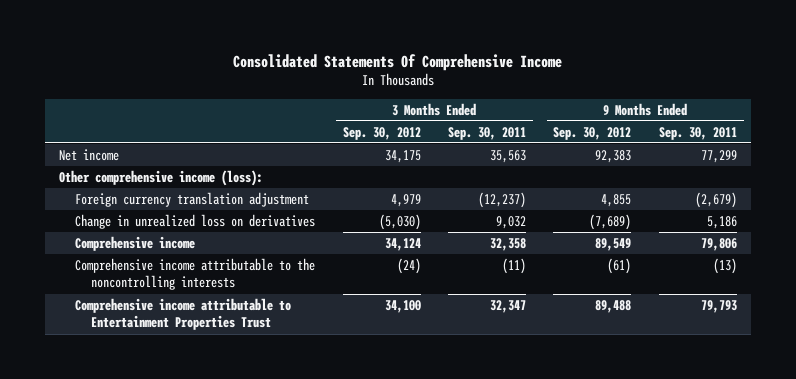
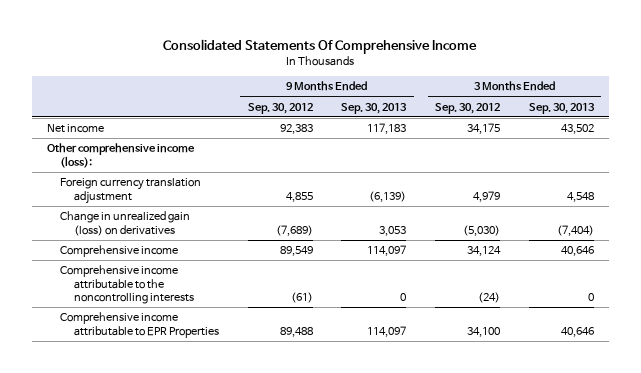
[447,126,526,140] Sep. 30, 2011 -> none
[658,126,737,140] Sep. 30, 2011 -> none
none -> [341,102,408,114] Sep. 30, 2013
none -> [529,102,596,114] Sep. 30, 2013
[75,213,316,229] Change in unrealized loss on derivatives -> [60,211,191,236] Change in unrealized gain (loss) on derivatives
[75,297,292,331] Comprehensive income attributable to Entertainment Properties Trust -> [60,312,219,338] Comprehensive income attributable to EPR Properties

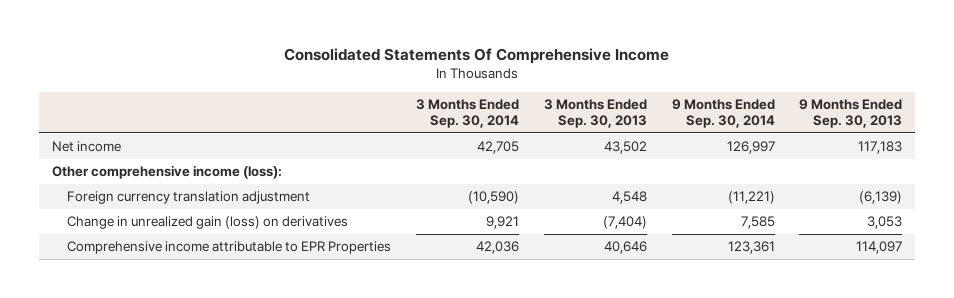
[247,102,313,114] Sep. 30, 2012 -> none
[435,102,501,114] Sep. 30, 2012 -> none
none -> [416,98,520,129] 3 Months Ended Sep. 30, 2014
none -> [671,98,775,129] 9 Months Ended Sep. 30, 2014
[60,245,179,258] Comprehensive income -> none
[60,265,194,304] Comprehensive income attributable to the noncontrolling interests -> none

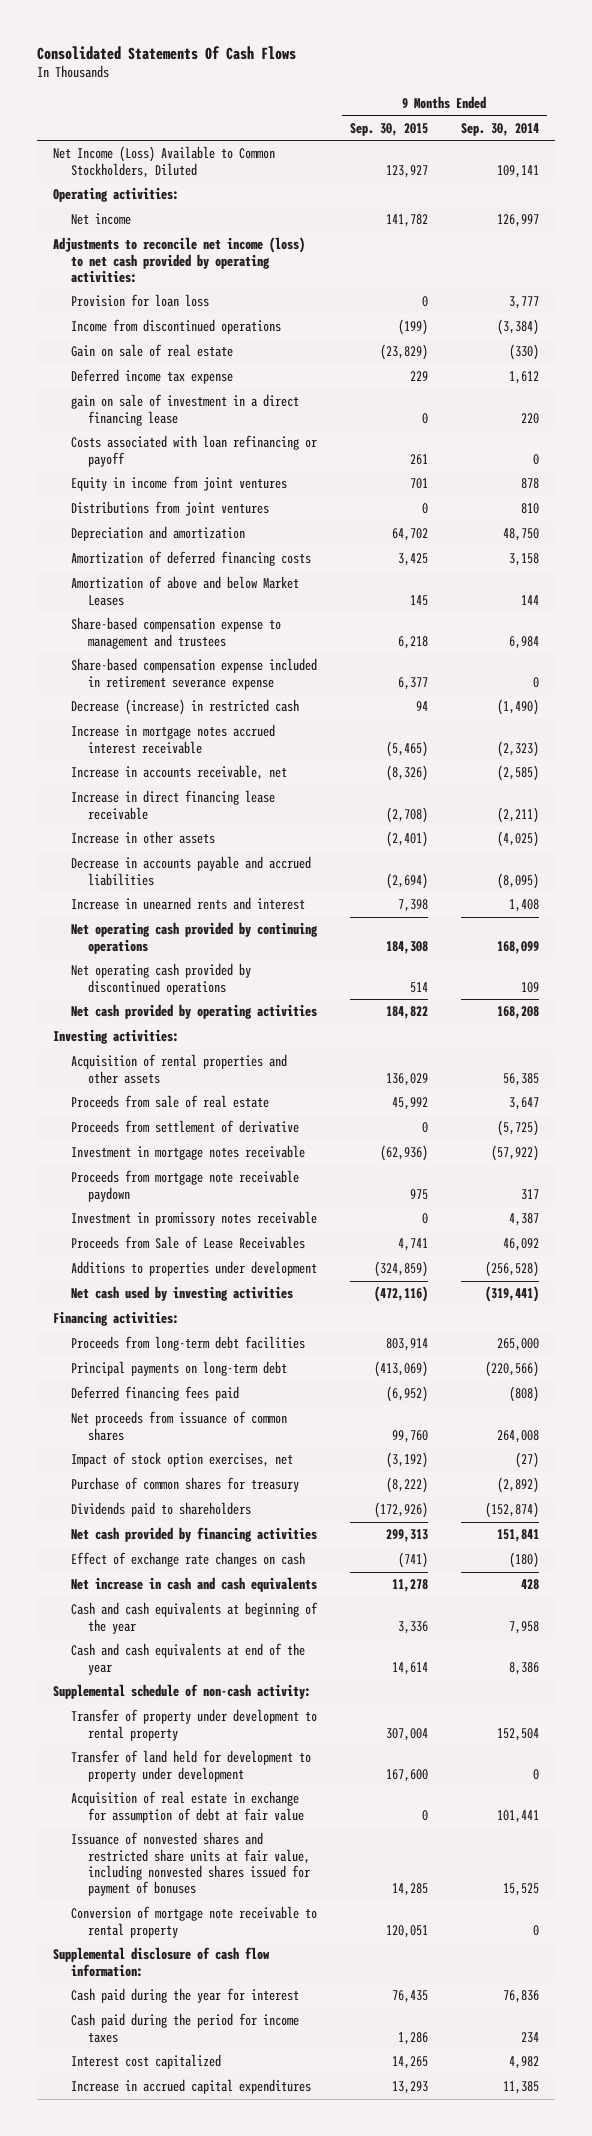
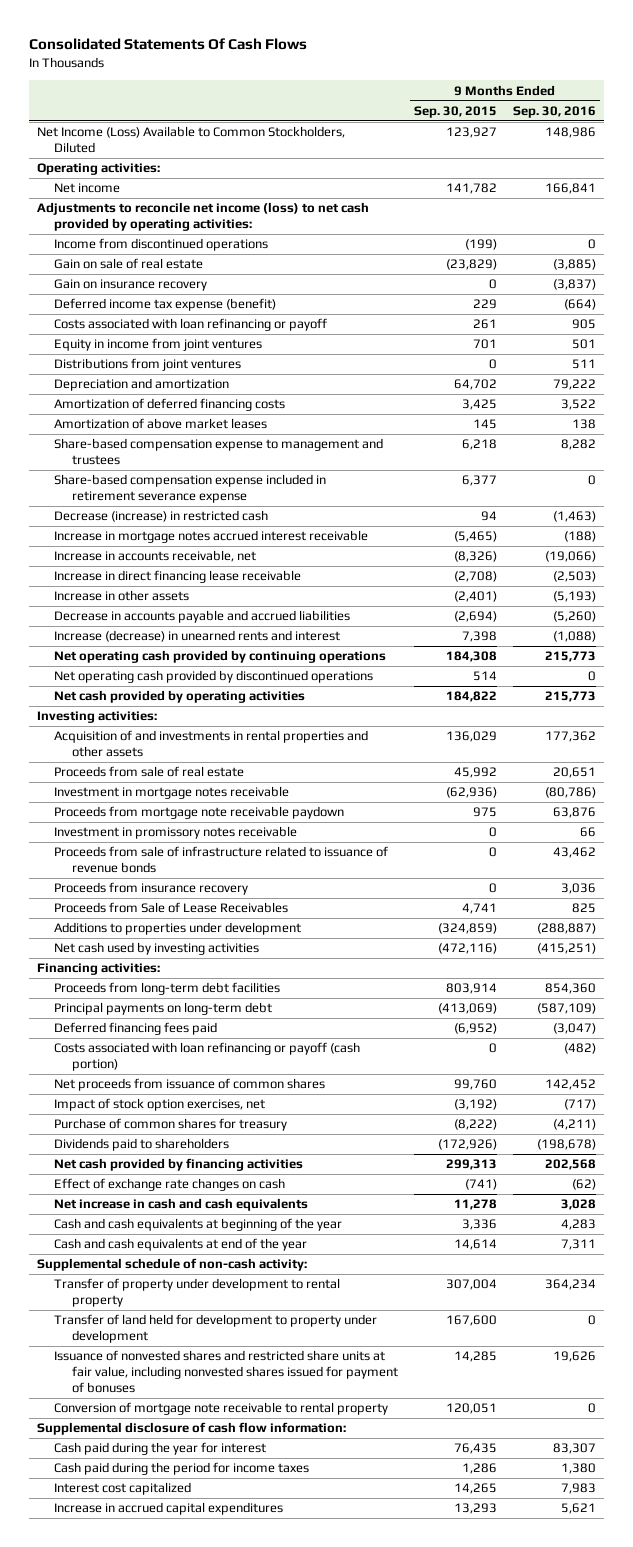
[460,123,539,137] Sep. 30, 2014 -> none
none -> [512,105,596,118] Sep. 30, 2016
[70,294,209,308] Provision for loan loss -> none
[70,394,299,426] gain on sale of investment in a direct financing lease -> none
none -> [54,279,208,292] Gain on insurance recovery
[70,369,233,385] Deferred income tax expense -> [54,298,277,312] Deferred income tax expense (benefit)
[70,576,299,606] Amortization of above and below Market Leases -> [54,418,268,430] Amortization of above market leases
[70,897,305,911] Increase in unearned rents and interest -> [54,630,341,643] Increase (decrease) in unearned rents and interest
[70,1054,287,1084] Acquisition of rental properties and other assets -> [54,730,369,758] Acquisition of and investments in rental properties and other assets
[70,1120,299,1134] Proceeds from settlement of derivative -> none
none -> [54,846,389,874] Proceeds from sale of infrastructure related to issuance of revenue bonds
none -> [54,882,249,896] Proceeds from insurance recovery
none -> [54,1042,361,1072] Costs associated with loan refinancing or payoff (cash portion)
[70,1791,305,1823] Acquisition of real estate in exchange for assumption of debt at fair value -> none

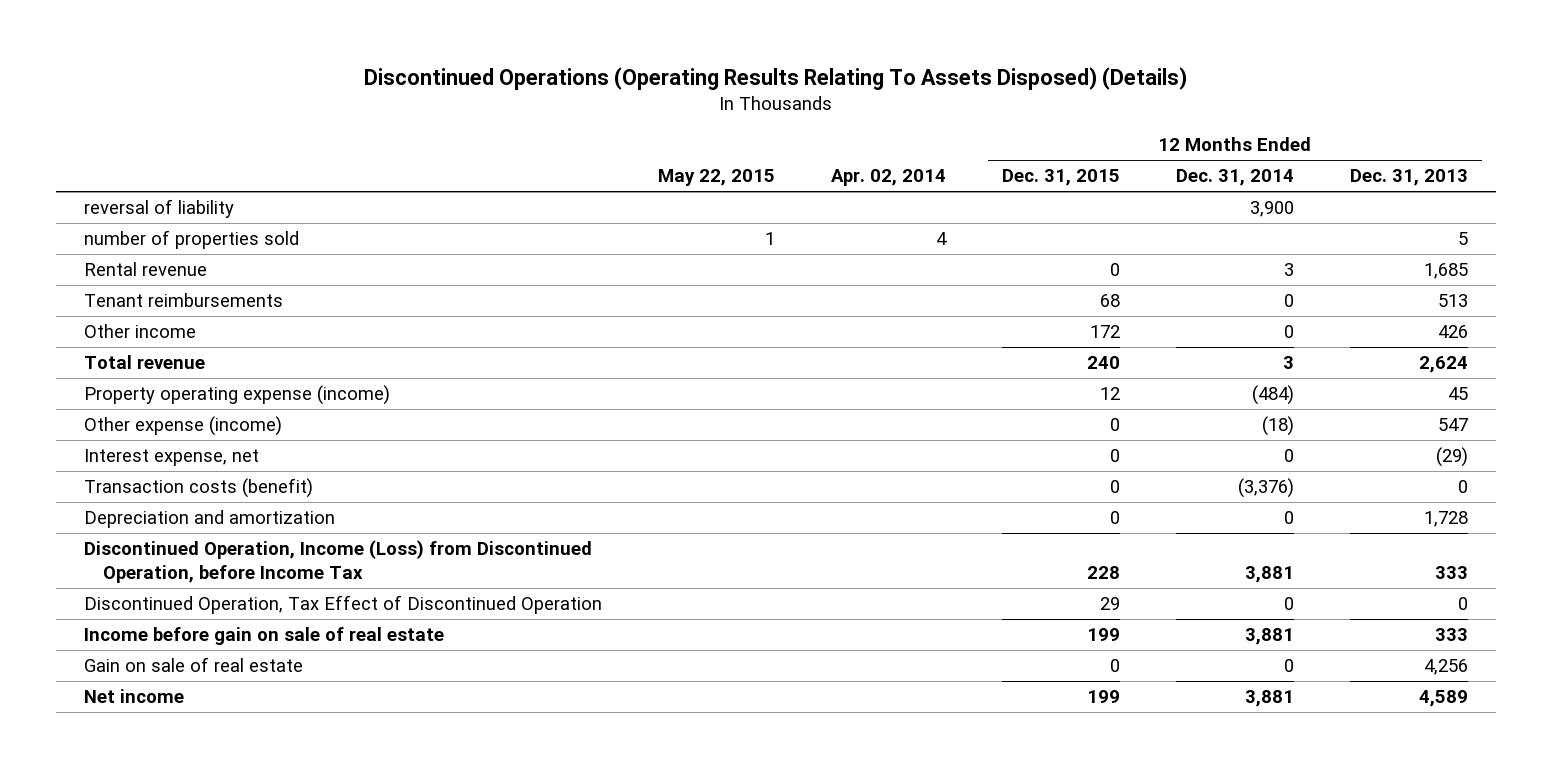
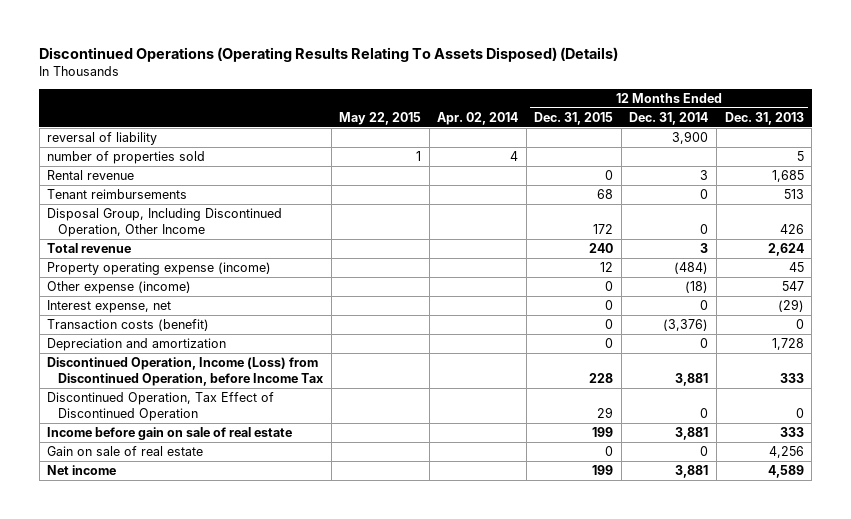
[83,324,196,339] Other income -> [47,208,283,237] Disposal Group, Including Discontinued Operation, Other Income

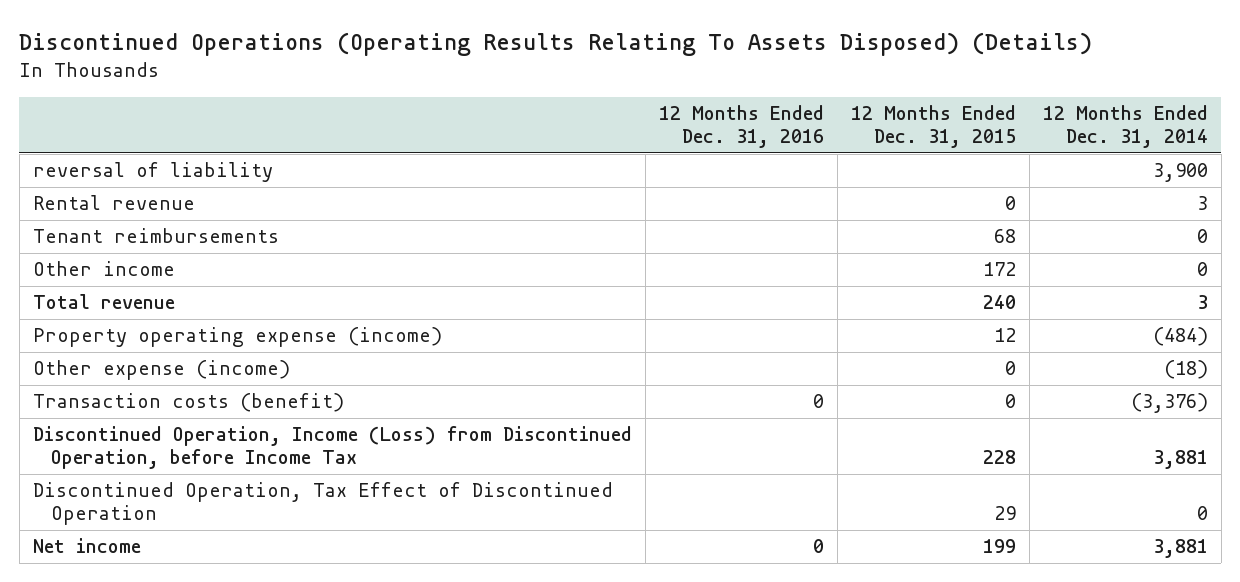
[339,111,422,125] May 22, 2015 -> none
[437,111,519,125] Apr. 02, 2014 -> none
[724,111,804,125] Dec. 31, 2013 -> none
none -> [658,105,824,149] 12 Months Ended Dec. 31, 2016
[47,151,206,165] number of properties sold -> none
[47,208,283,237] Disposal Group, Including Discontinued Operation, Other Income -> [32,261,175,277] Other income
[47,300,172,314] Interest expense, net -> none
[47,338,227,352] Depreciation and amortization -> none
[47,427,293,441] Income before gain on sale of real estate -> none
[47,446,204,457] Gain on sale of real estate -> none

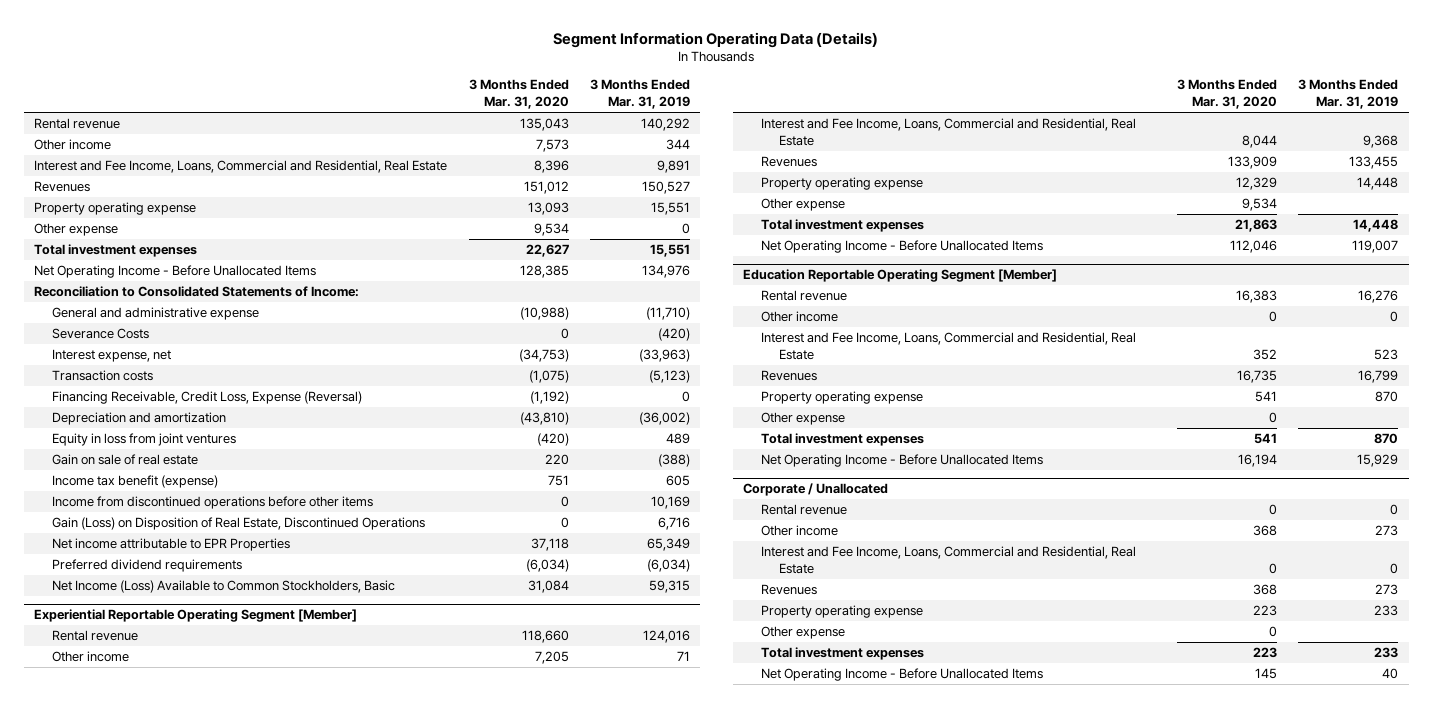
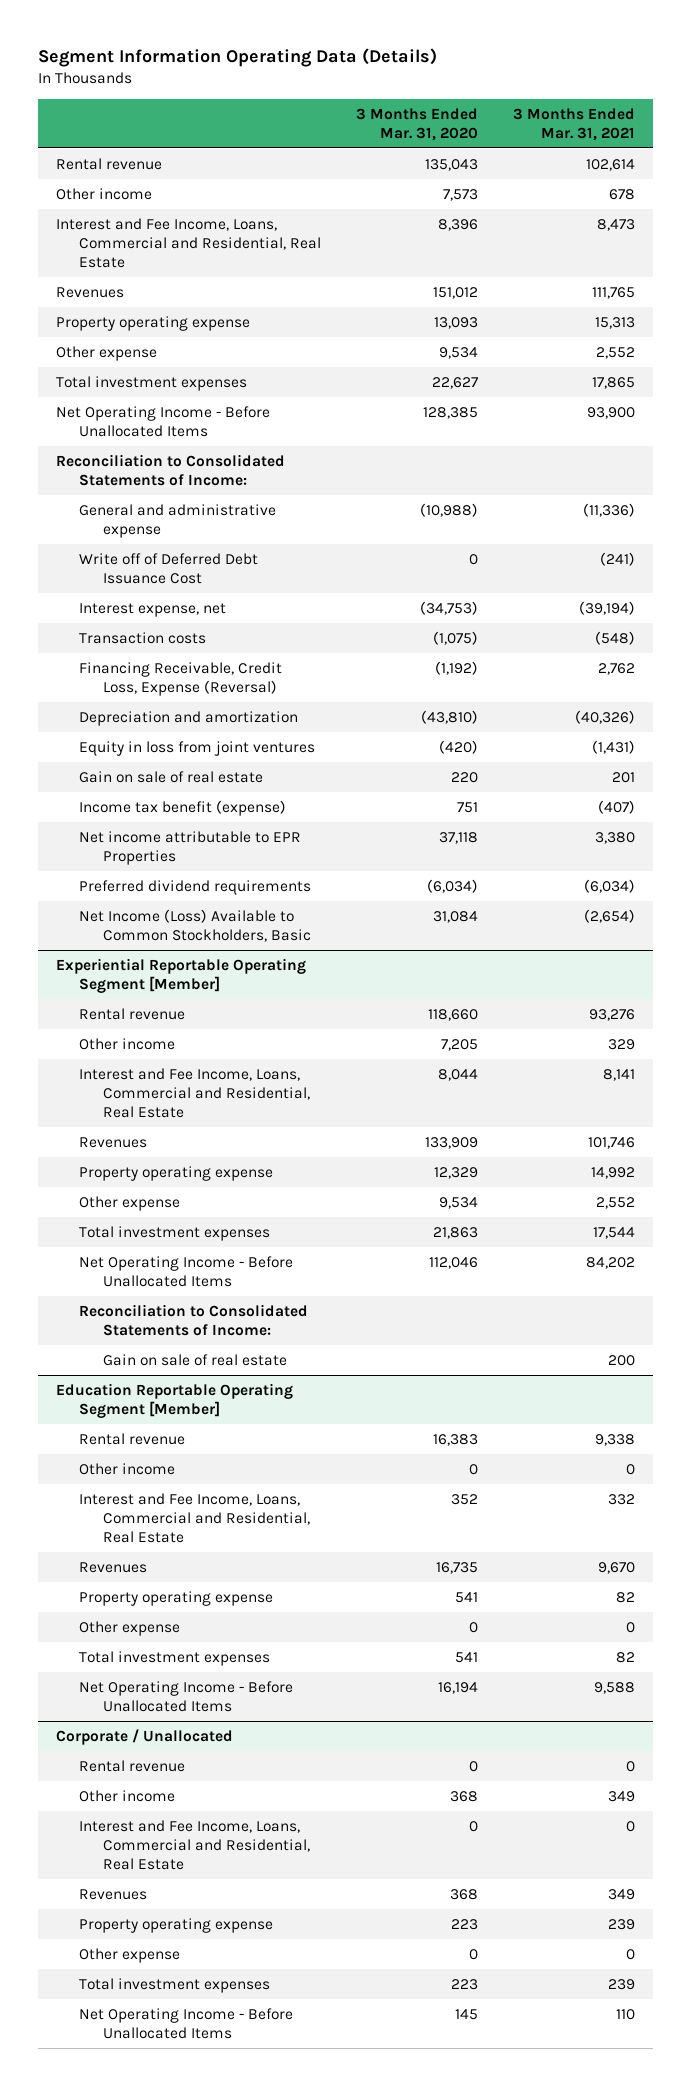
[589,79,690,110] 3 Months Ended Mar. 31, 2019 -> none
none -> [513,108,636,141] 3 Months Ended Mar. 31, 2021
[52,328,150,340] Severance Costs -> none
none -> [79,552,259,584] Write off of Deferred Debt Issuance Cost
[52,496,374,510] Income from discontinued operations before other items -> none
[52,517,426,531] Gain (Loss) on Disposition of Real Estate, Discontinued Operations -> none
none -> [79,1303,309,1336] Reconciliation to Consolidated Statements of Income:
none -> [102,1353,287,1366] Gain on sale of real estate

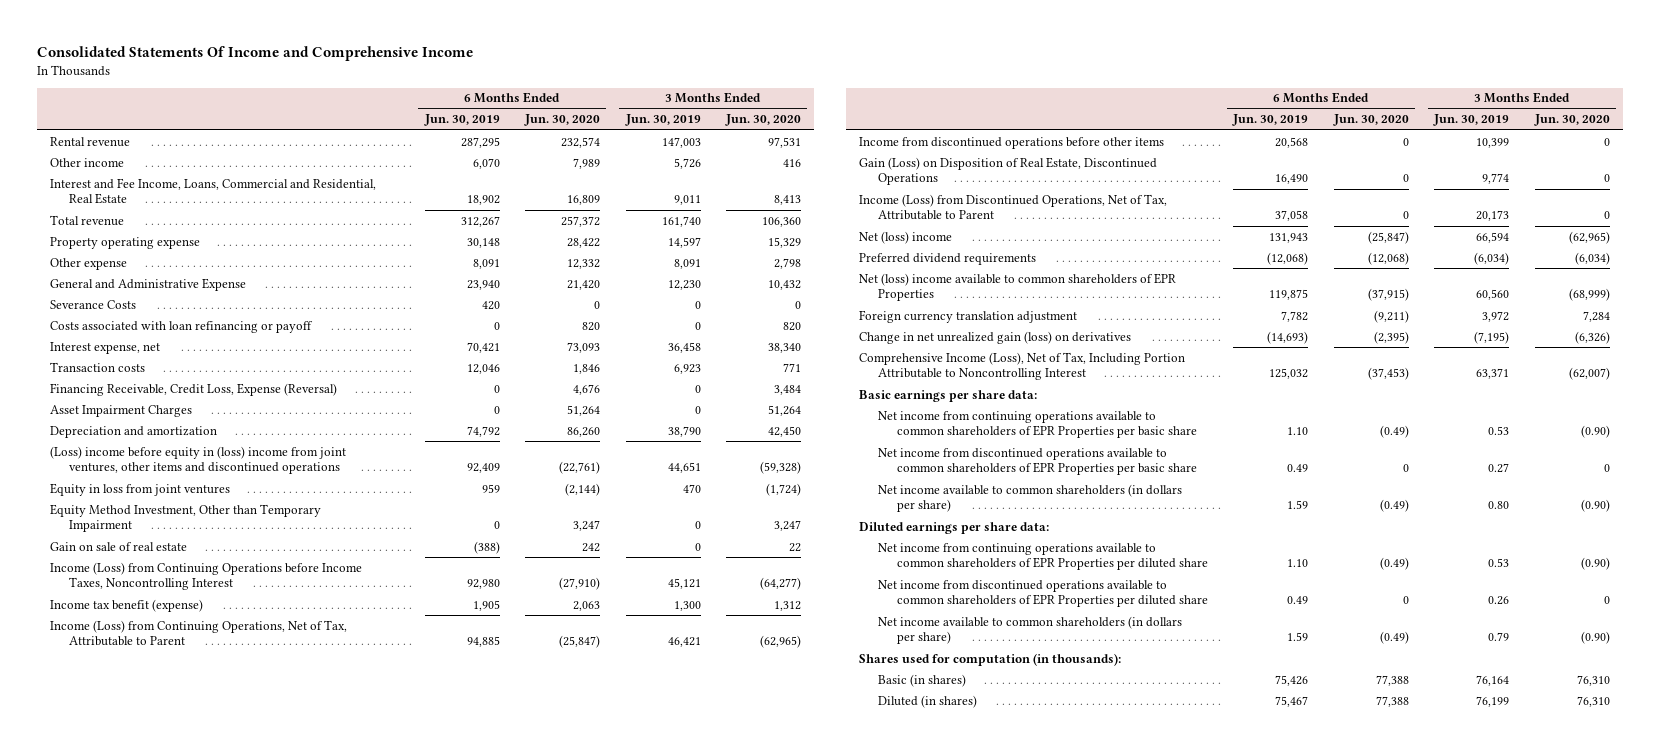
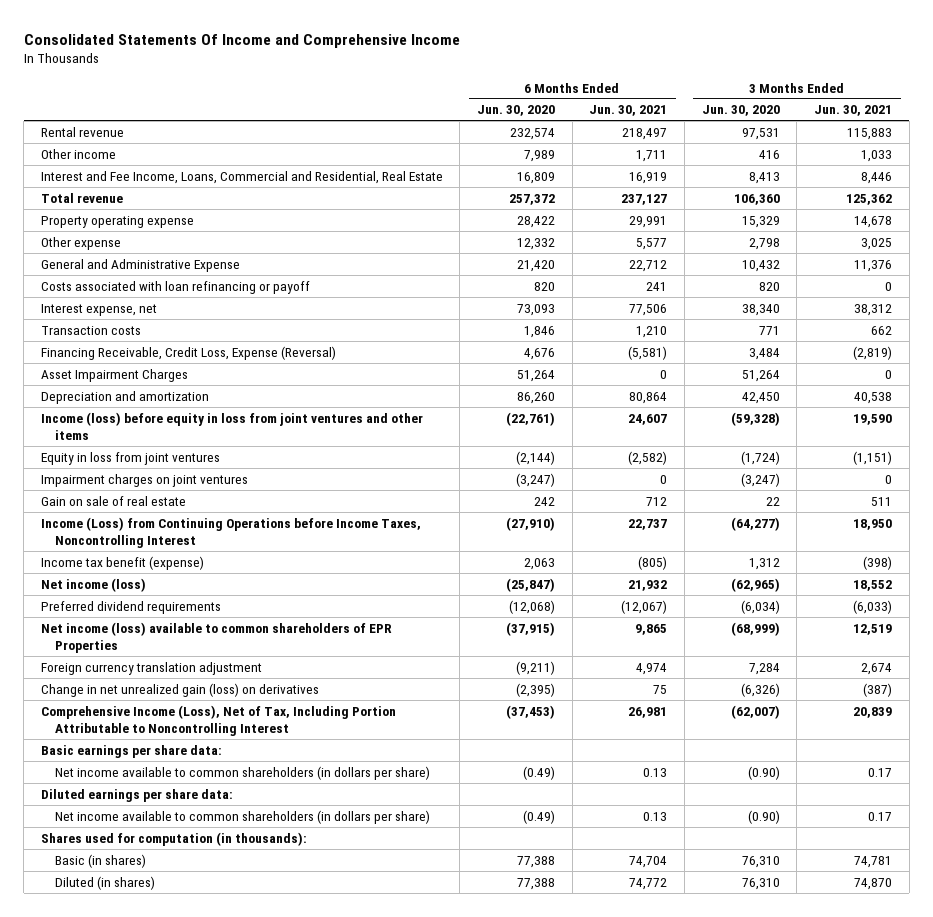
[423,114,500,127] Jun. 30, 2019 -> none
[624,114,701,127] Jun. 30, 2019 -> none
none -> [589,105,668,117] Jun. 30, 2021
none -> [814,105,893,117] Jun. 30, 2021
[49,299,136,309] Severance Costs -> none
[49,445,346,475] (Loss) income before equity in (loss) income from joint ventures, other items and discontinued operations -> [40,411,423,440] Income (loss) before equity in loss from joint ventures and other items
[49,503,321,533] Equity Method Investment, Other than Temporary Impairment -> none
none -> [40,473,248,487] Impairment charges on joint ventures
[49,619,347,647] Income (Loss) from Continuing Operations, Net of Tax, Attributable to Parent -> none
[858,136,1164,149] Income from discontinued operations before other items -> none
[858,156,1157,186] Gain (Loss) on Disposition of Real Estate, Discontinued Operations -> none
[858,193,1167,221] Income (Loss) from Discontinued Operations, Net of Tax, Attributable to Parent -> none
[858,230,952,244] Net (loss) income -> [40,577,146,592] Net income (loss)
[858,272,1176,302] Net (loss) income available to common shareholders of EPR Properties -> [40,621,392,653] Net income (loss) available to common shareholders of EPR Properties
[877,410,1197,439] Net income from continuing operations available to common shareholders of EPR Properties per basic share -> none
[877,447,1197,476] Net income from discontinued operations available to common shareholders of EPR Properties per basic share -> none
[877,542,1208,571] Net income from continuing operations available to common shareholders of EPR Properties per diluted share -> none
[877,579,1208,608] Net income from discontinued operations available to common shareholders of EPR Properties per diluted share -> none

